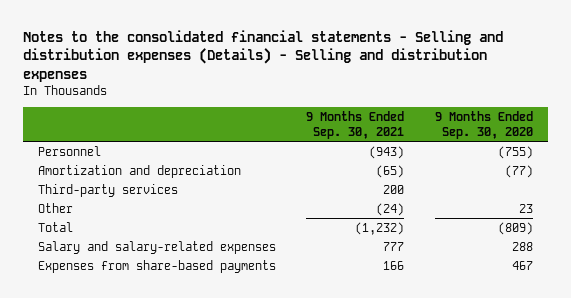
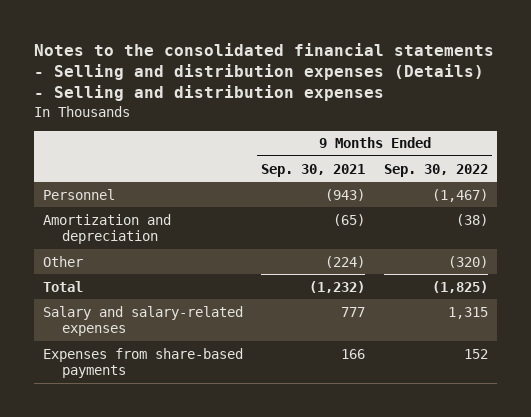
[434,110,533,140] 9 Months Ended Sep. 30, 2020 -> none
none -> [383,163,488,177] Sep. 30, 2022
[38,183,179,197] Third-party services -> none
[376,202,405,216] (24) -> [325,255,366,268] (224)

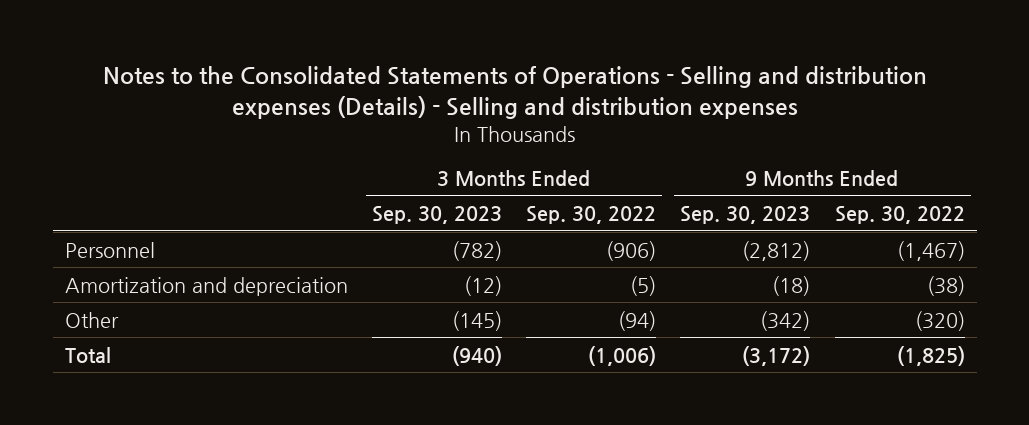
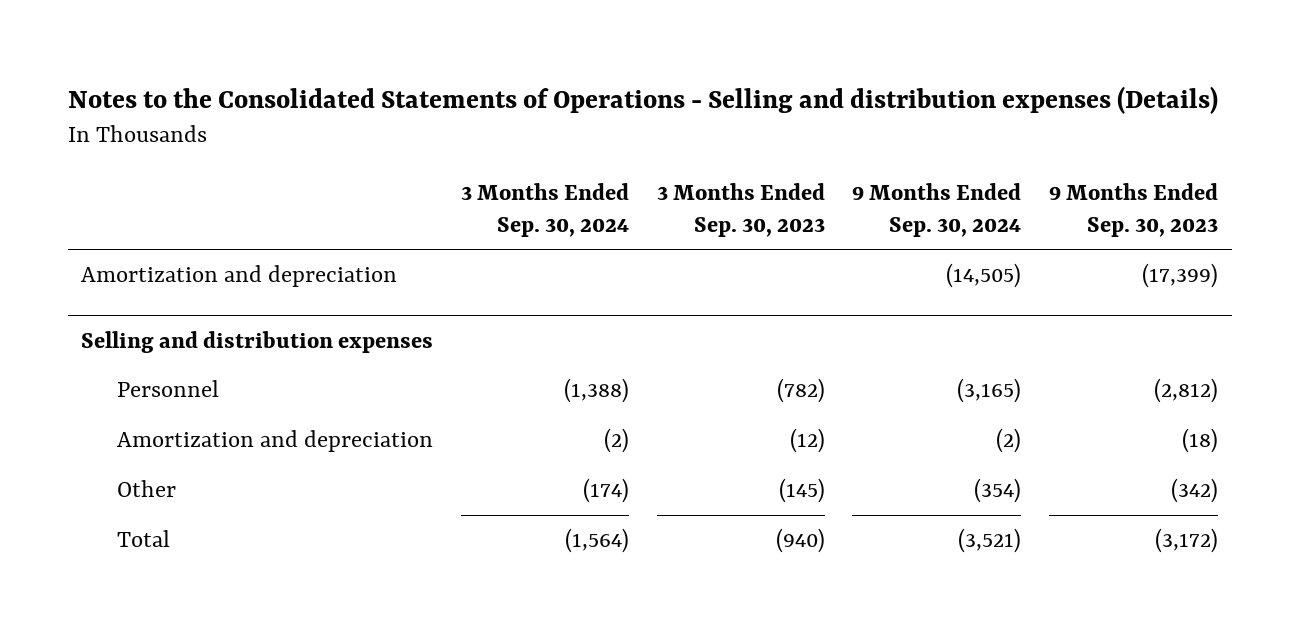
[102,66,927,119] Notes to the Consolidated Statements of Operations - Selling and distribution expenses (Details) - Selling and distribution expenses -> [67,85,1218,114] Notes to the Consolidated Statements of Operations - Selling and distribution expenses (Details)
[526,206,657,225] Sep. 30, 2022 -> none
[834,206,965,225] Sep. 30, 2022 -> none
none -> [461,183,630,237] 3 Months Ended Sep. 30, 2024
none -> [852,183,1022,237] 9 Months Ended Sep. 30, 2024
none -> [81,265,398,288] Amortization and depreciation
none -> [81,330,434,353] Selling and distribution expenses

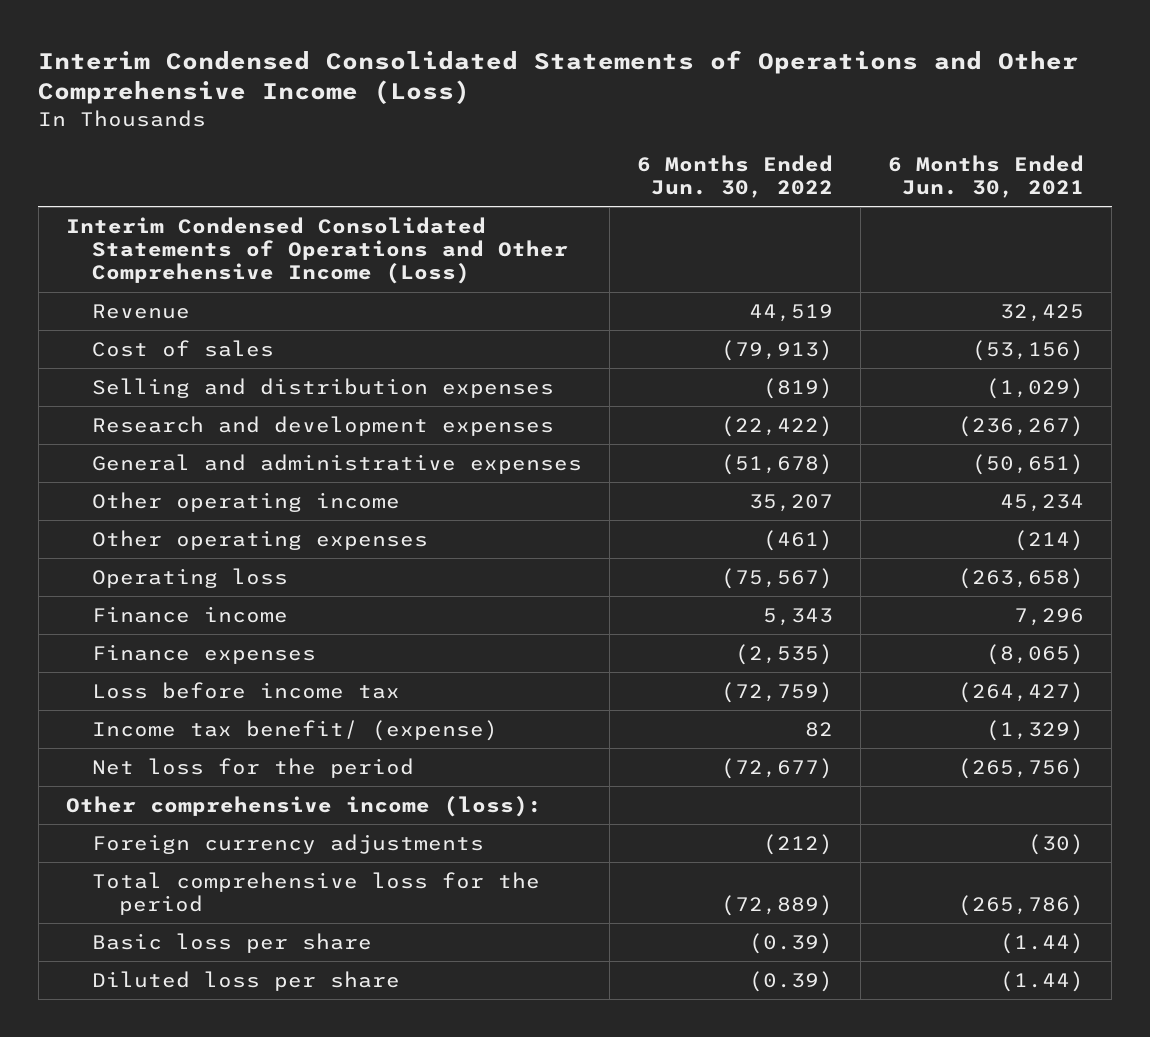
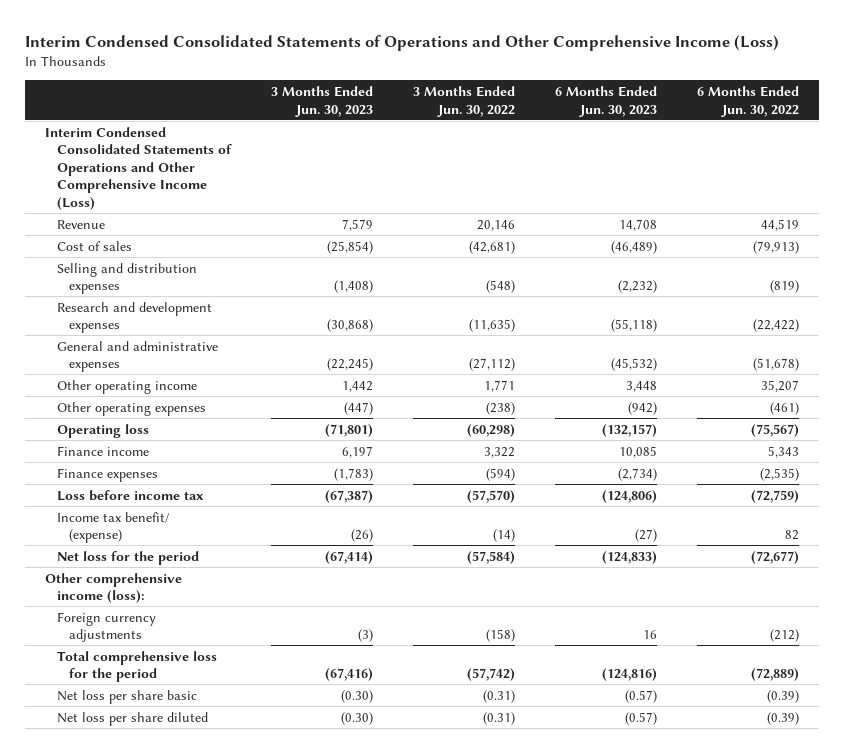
[888,154,1085,199] 6 Months Ended Jun. 30, 2021 -> none
none -> [271,85,374,117] 3 Months Ended Jun. 30, 2023
none -> [413,85,516,117] 3 Months Ended Jun. 30, 2022
none -> [555,85,658,117] 6 Months Ended Jun. 30, 2023
[92,932,373,953] Basic loss per share -> [57,689,198,704] Net loss per share basic
[92,970,401,991] Diluted loss per share -> [57,711,209,726] Net loss per share diluted

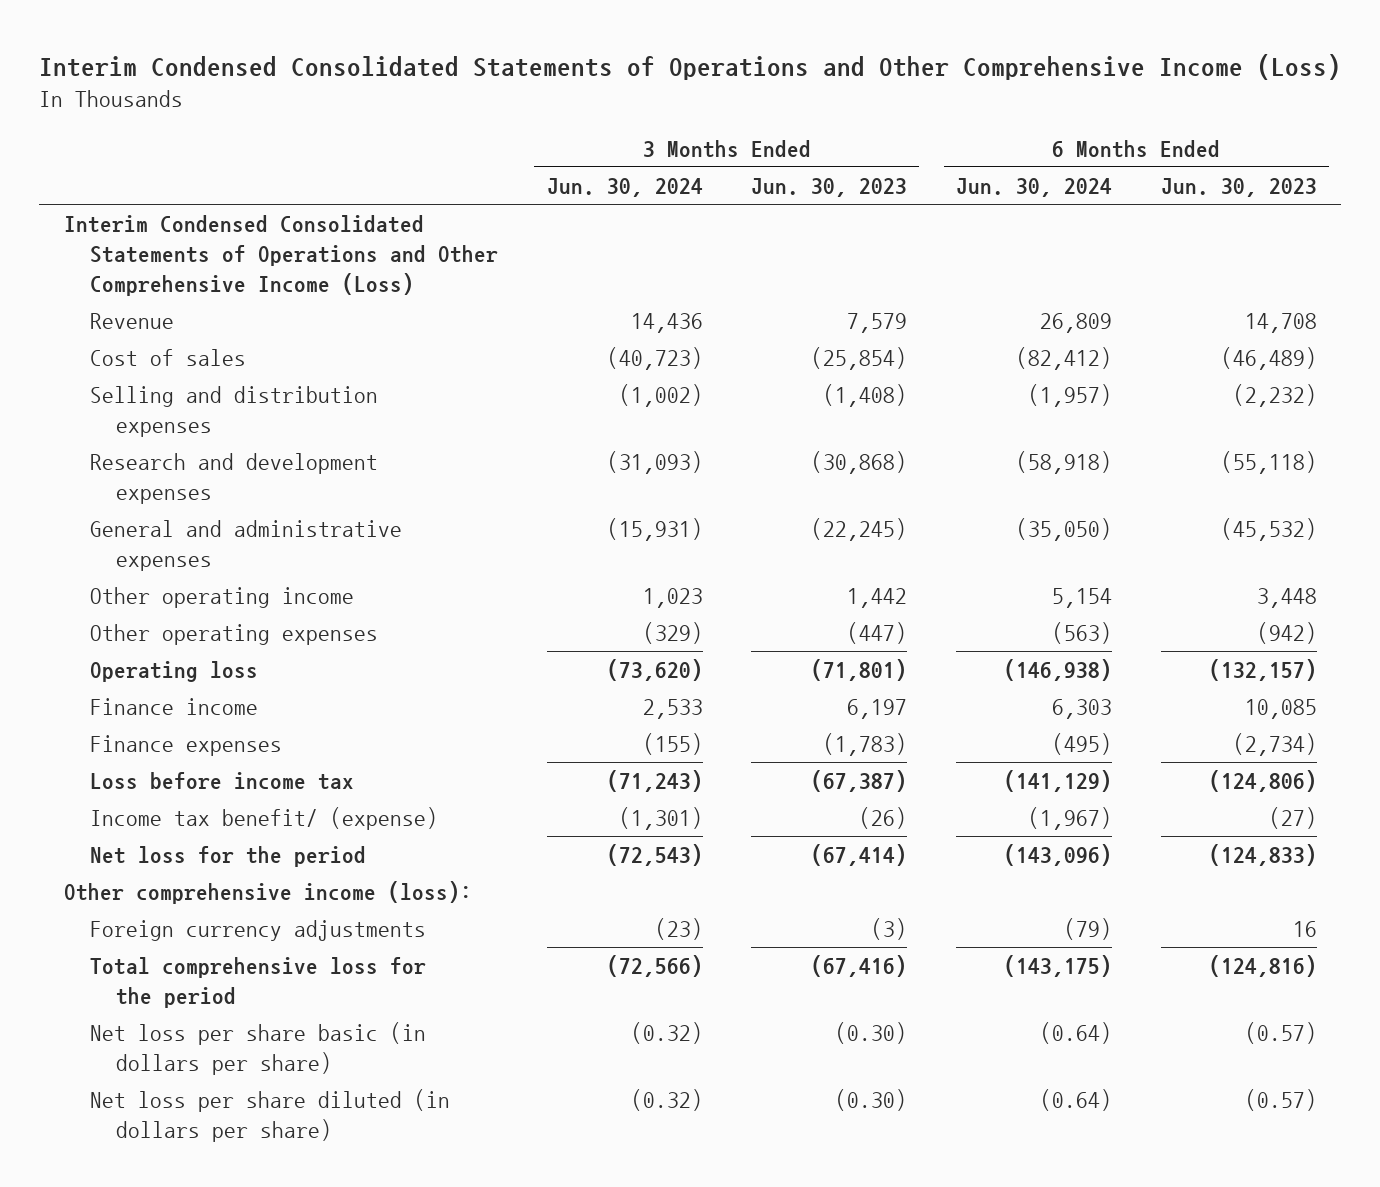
[413,85,516,117] 3 Months Ended Jun. 30, 2022 -> none
[697,85,800,117] 6 Months Ended Jun. 30, 2022 -> none
none -> [546,177,703,197] Jun. 30, 2024
none -> [956,177,1113,197] Jun. 30, 2024
[57,689,198,704] Net loss per share basic -> [89,1022,426,1075] Net loss per share basic (in dollars per share)
[57,711,209,726] Net loss per share diluted -> [89,1089,450,1142] Net loss per share diluted (in dollars per share)

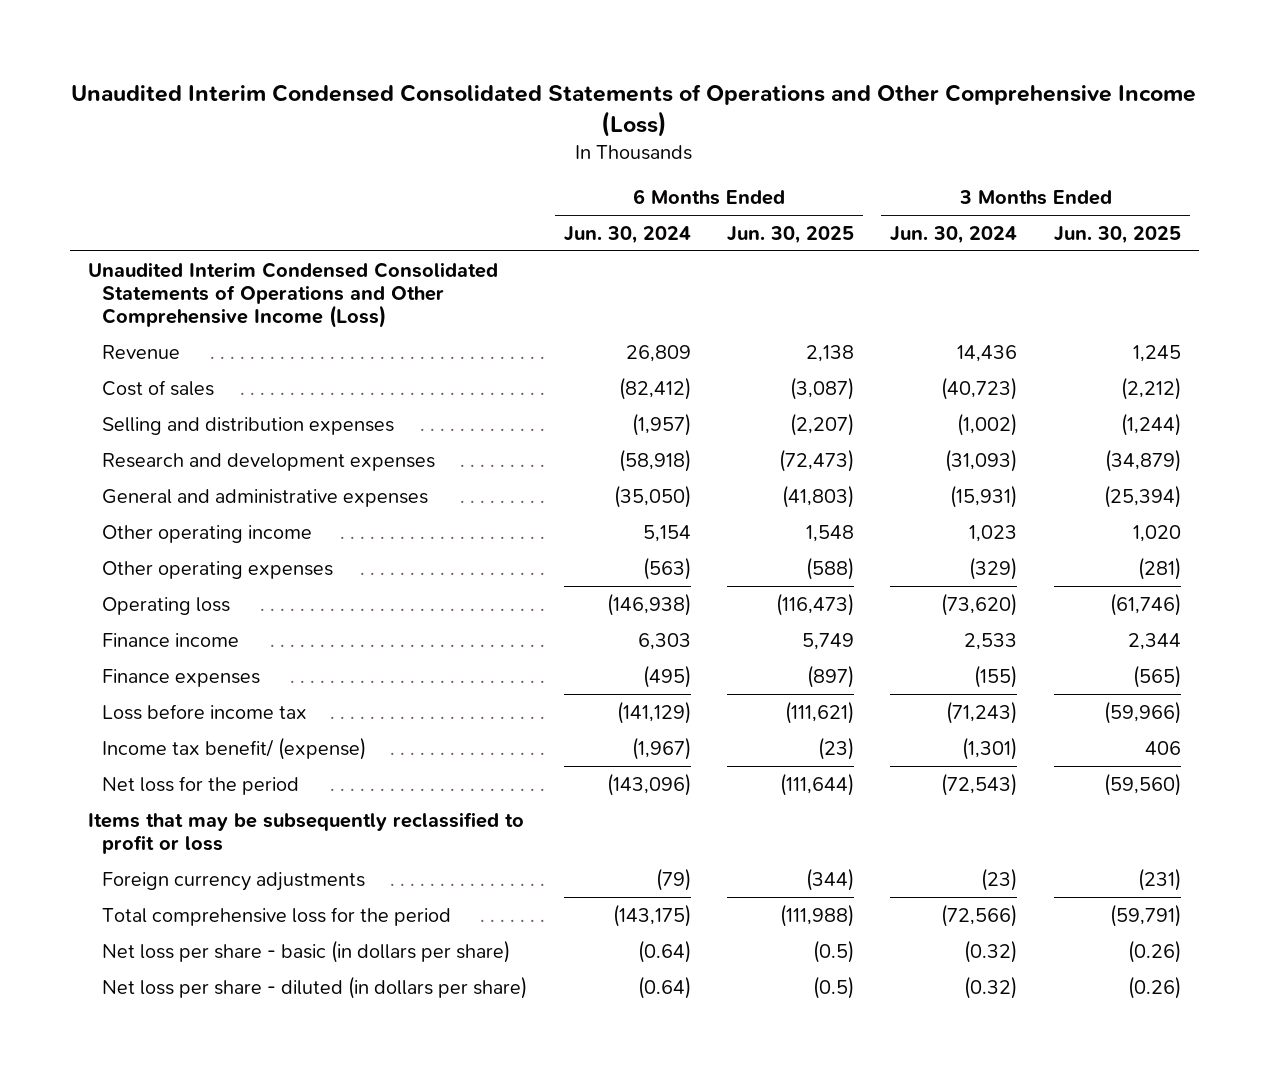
[39,54,1342,81] Interim Condensed Consolidated Statements of Operations and Other Comprehensive Income (Loss) -> [71,84,1197,138] Unaudited Interim Condensed Consolidated Statements of Operations and Other Comprehensive Income (Loss)
[751,177,908,197] Jun. 30, 2023 -> none
[1160,177,1317,197] Jun. 30, 2023 -> none
none -> [727,225,855,244] Jun. 30, 2025
none -> [1053,225,1181,244] Jun. 30, 2025
[63,215,498,296] Interim Condensed Consolidated Statements of Operations and Other Comprehensive Income (Loss) -> [88,261,499,329] Unaudited Interim Condensed Consolidated Statements of Operations and Other Comprehensive Income (Loss)
[63,881,472,905] Other comprehensive income (loss): -> none
none -> [88,811,525,854] Items that may be subsequently reclassified to profit or loss
[89,1022,426,1075] Net loss per share basic (in dollars per share) -> [102,939,511,963] Net loss per share - basic (in dollars per share)
[89,1089,450,1142] Net loss per share diluted (in dollars per share) -> [102,975,528,999] Net loss per share - diluted (in dollars per share)

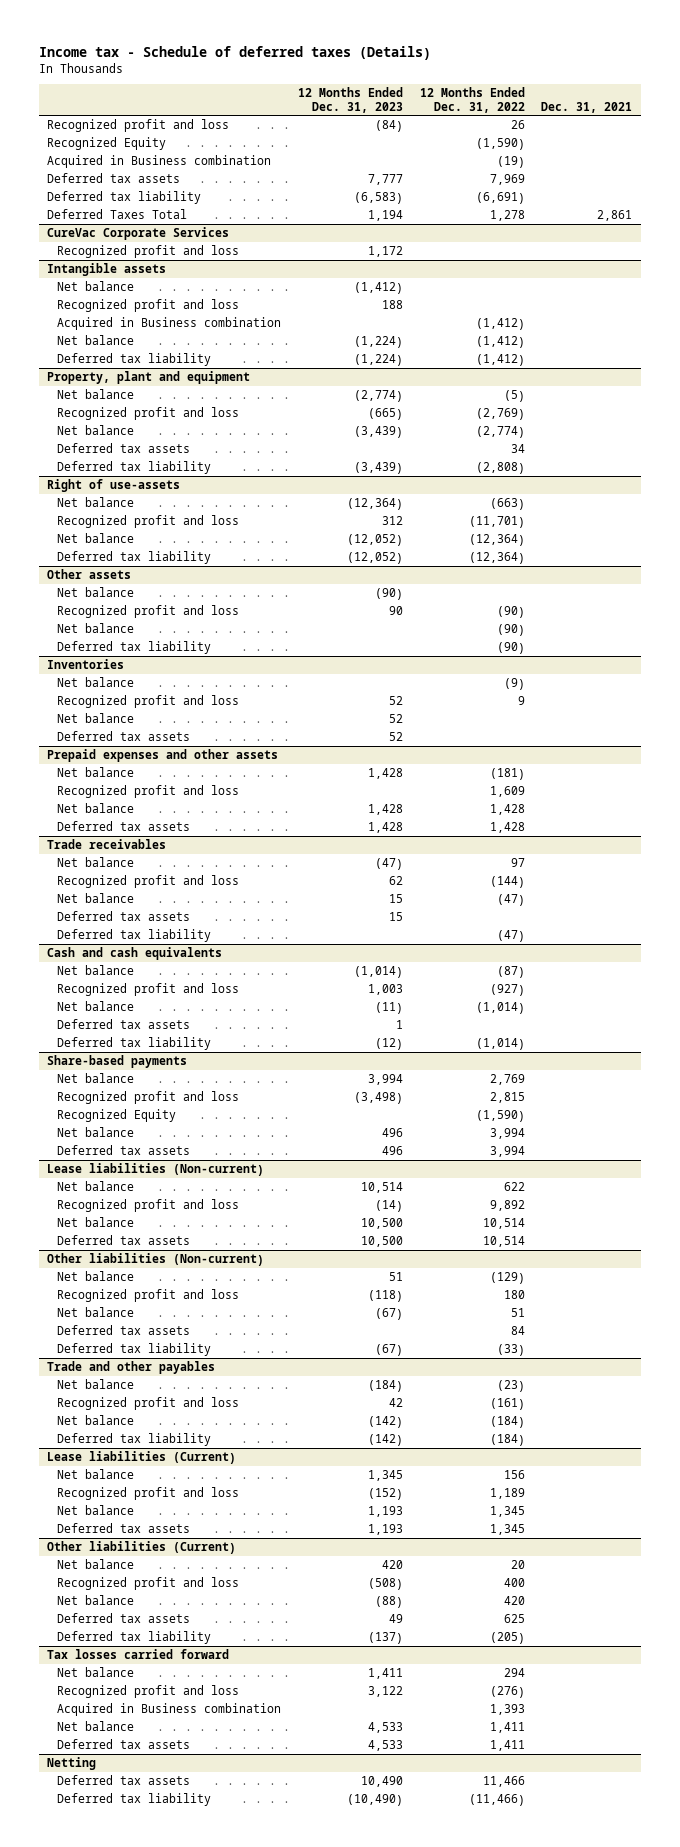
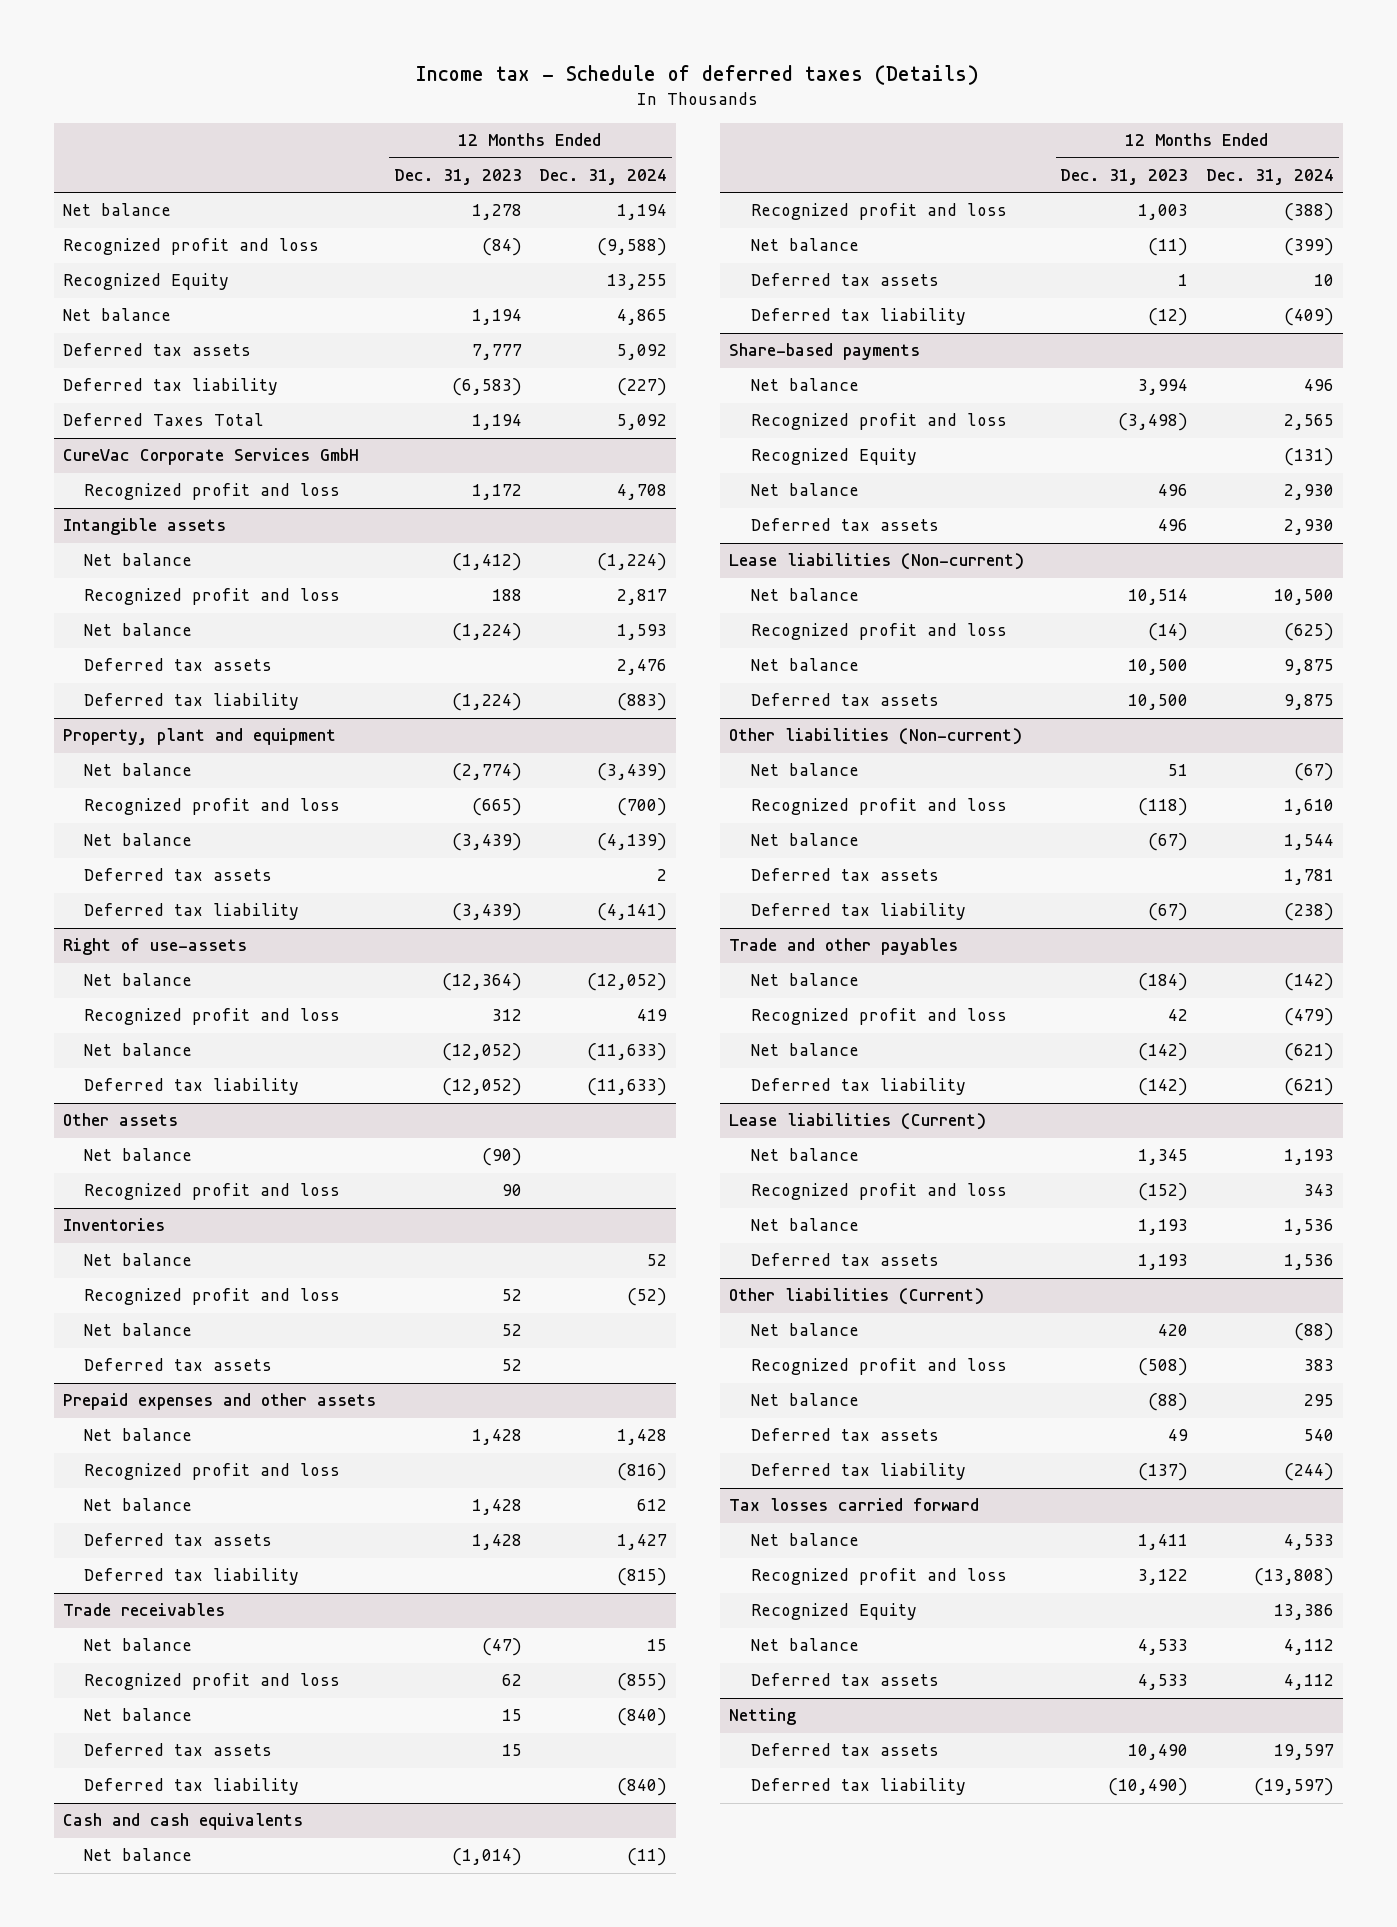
[419,87,525,113] 12 Months Ended Dec. 31, 2022 -> none
[541,101,633,113] Dec. 31, 2021 -> none
none -> [539,169,668,186] Dec. 31, 2024
none -> [62,203,171,217] Net balance
[47,154,272,168] Acquired in Business combination -> none
none -> [62,308,171,322] Net balance
[47,226,230,240] CureVac Corporate Services -> [62,448,359,466] CureVac Corporate Services GmbH
[57,316,282,330] Acquired in Business combination -> none
none -> [84,658,273,672] Deferred tax assets
[57,622,135,633] Net balance -> none
[57,640,212,654] Deferred tax liability -> none
none -> [84,1568,300,1586] Deferred tax liability
[57,1702,282,1716] Acquired in Business combination -> none
none -> [750,1603,917,1621] Recognized Equity

